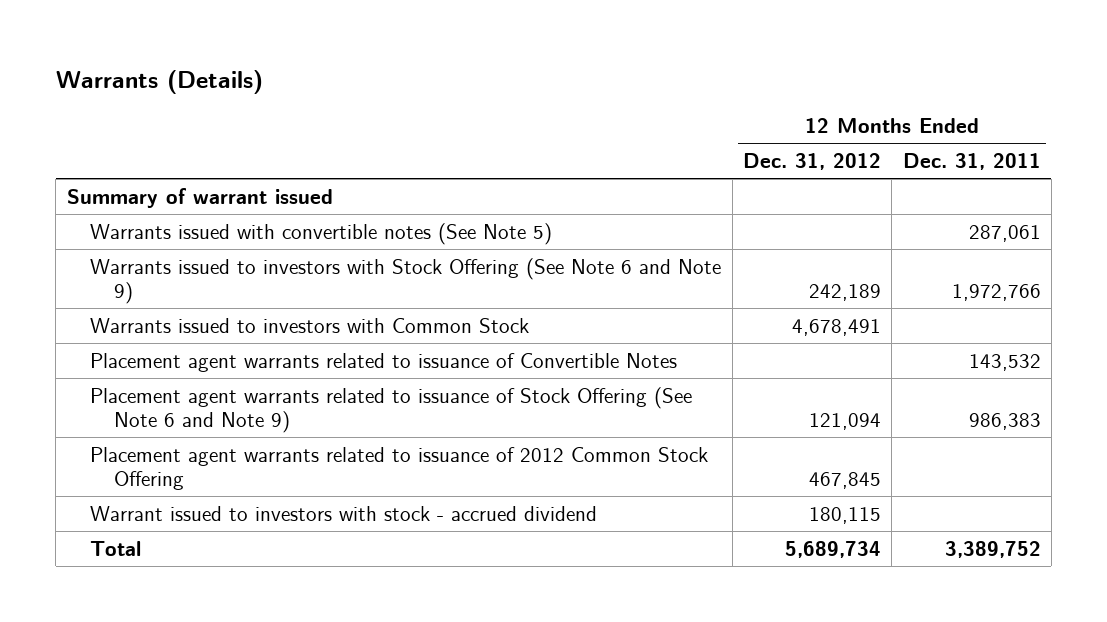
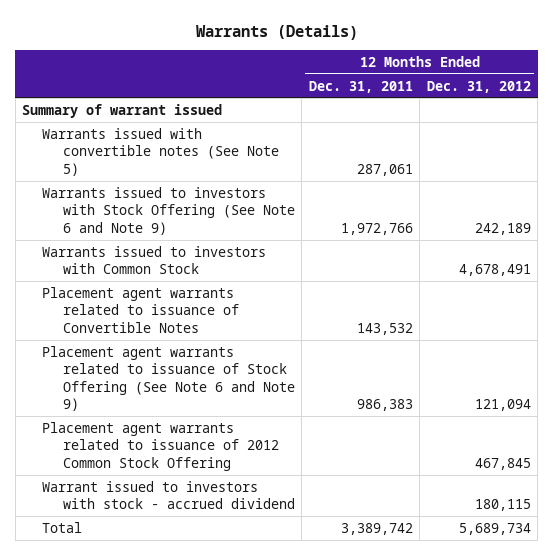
[944,540,1041,558] 3,389,752 -> [340,522,413,535] 3,389,742

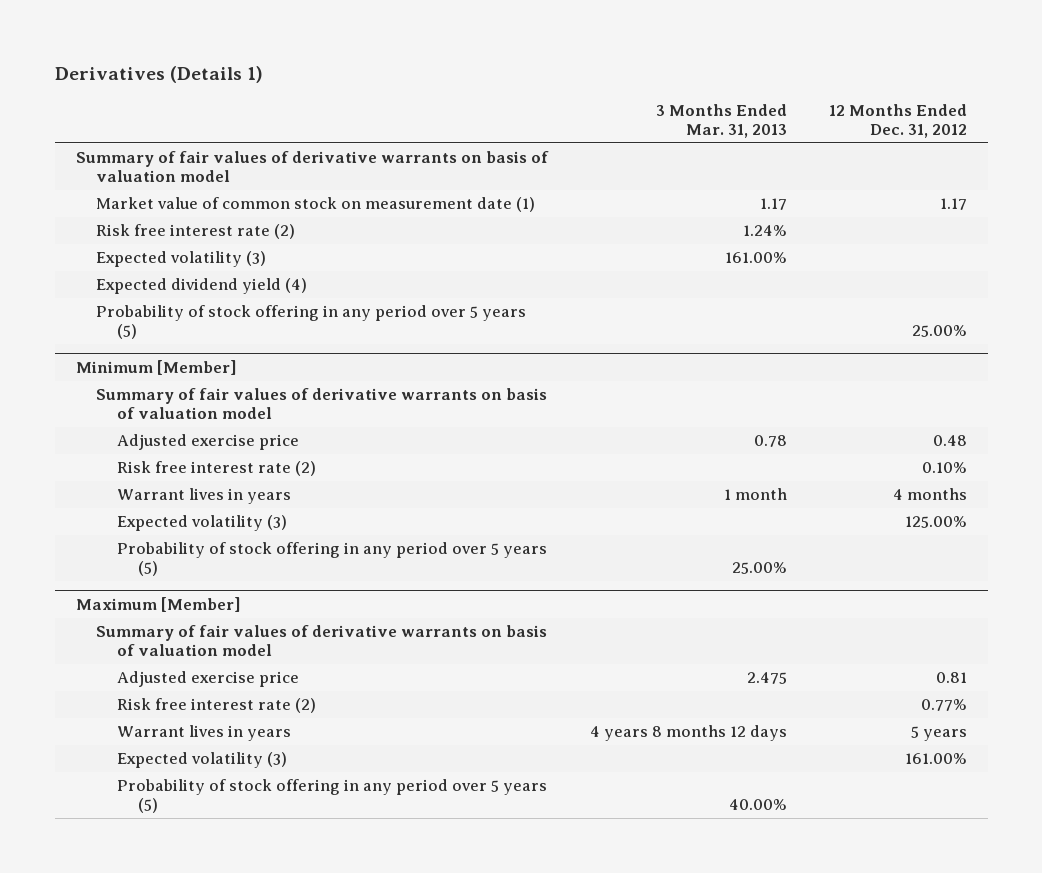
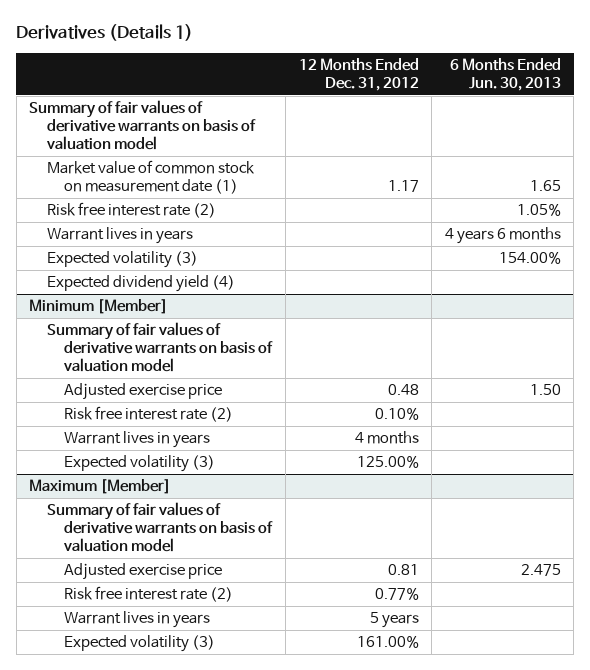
[655,103,787,138] 3 Months Ended Mar. 31, 2013 -> none
none -> [449,57,561,91] 6 Months Ended Jun. 30, 2013
none -> [46,227,193,245] Warrant lives in years
[96,305,527,340] Probability of stock offering in any period over 5 years (5) -> none
[117,542,548,577] Probability of stock offering in any period over 5 years (5) -> none
[117,779,548,814] Probability of stock offering in any period over 5 years (5) -> none

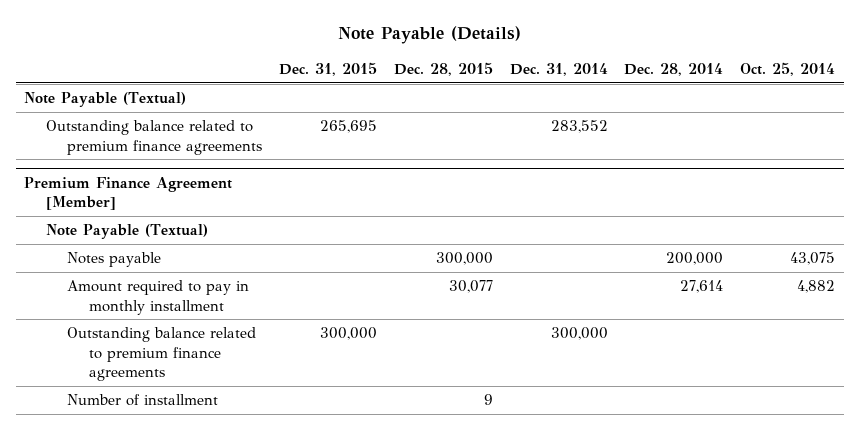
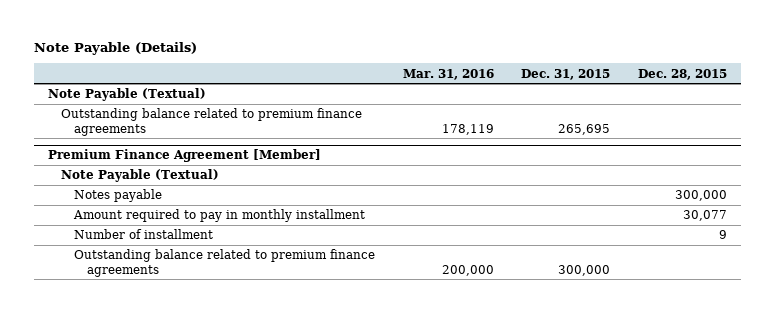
[509,62,608,76] Dec. 31, 2014 -> none
[624,62,724,76] Dec. 28, 2014 -> none
[740,61,836,76] Oct. 25, 2014 -> none
none -> [402,68,494,80] Mar. 31, 2016
[67,327,257,381] Outstanding balance related to premium finance agreements -> [73,249,375,277] Outstanding balance related to premium finance agreements

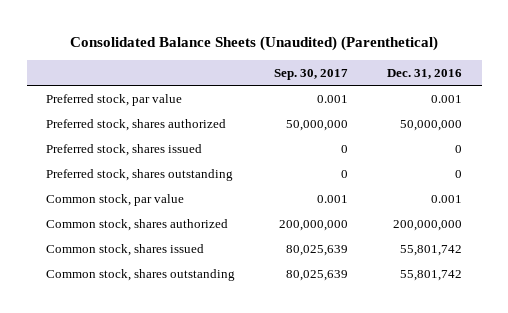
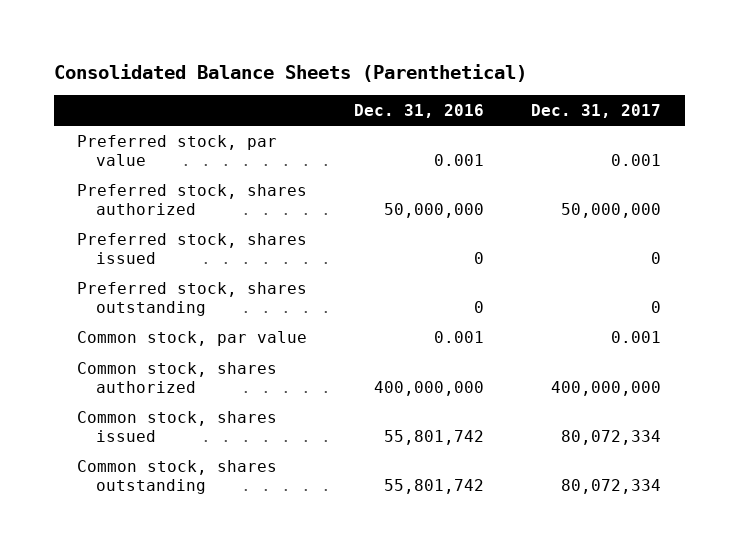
[70,35,439,51] Consolidated Balance Sheets (Unaudited) (Parenthetical) -> [53,63,527,82] Consolidated Balance Sheets (Parenthetical)
[274,68,349,80] Sep. 30, 2017 -> none
none -> [531,103,662,118] Dec. 31, 2017
[393,219,463,231] 200,000,000 -> [374,380,485,396] 400,000,000

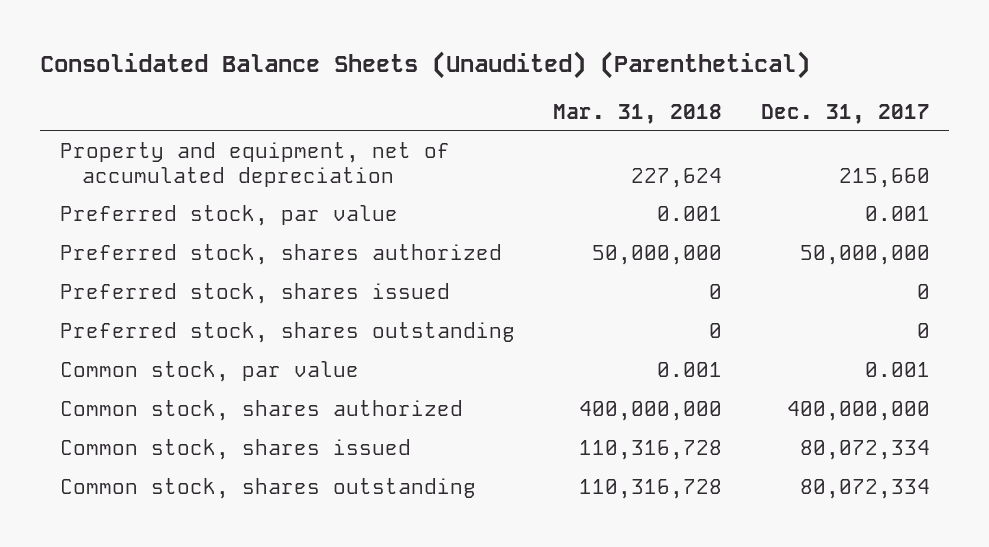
[53,63,527,82] Consolidated Balance Sheets (Parenthetical) -> [40,50,811,79] Consolidated Balance Sheets (Unaudited) (Parenthetical)
[354,103,485,118] Dec. 31, 2016 -> none
none -> [553,103,723,124] Mar. 31, 2018
none -> [59,142,450,188] Property and equipment, net of accumulated depreciation

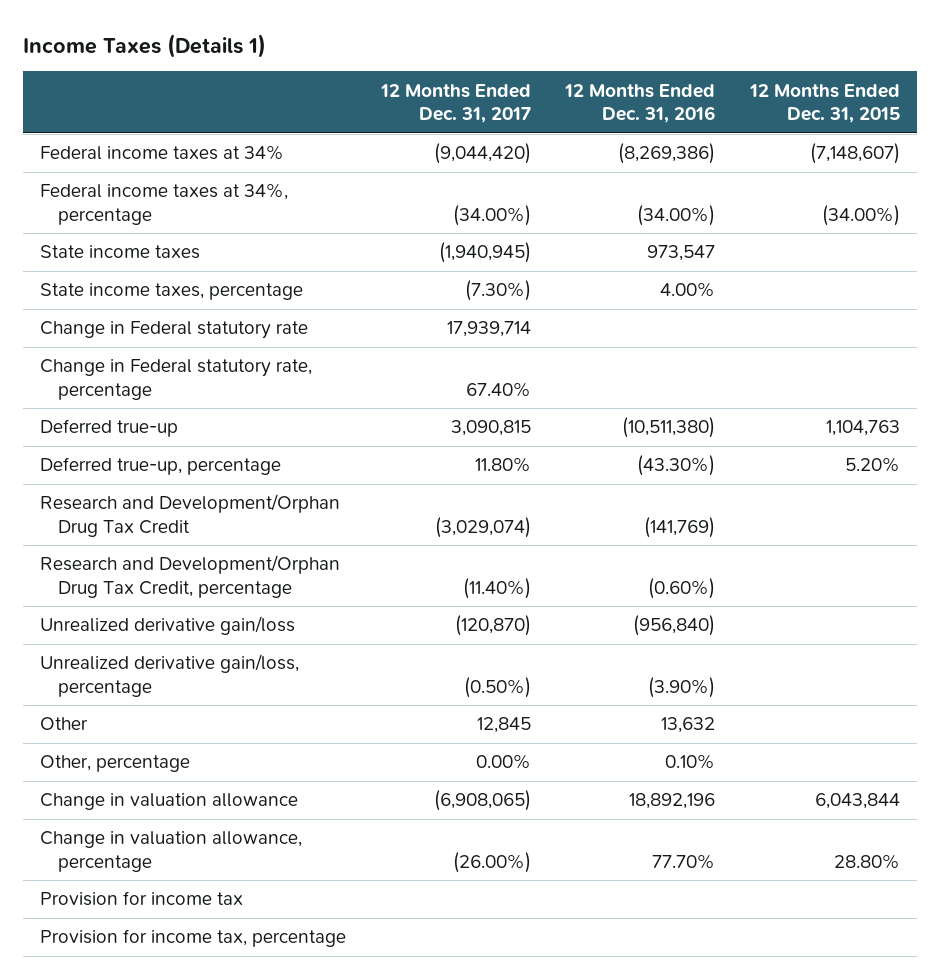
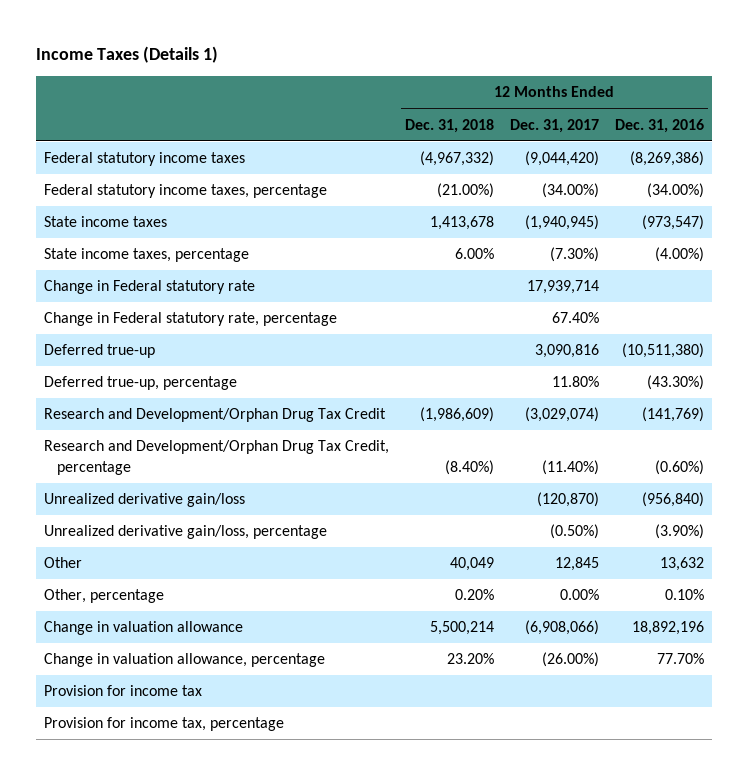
[748,83,900,124] 12 Months Ended Dec. 31, 2015 -> none
none -> [404,118,494,133] Dec. 31, 2018
[40,145,285,161] Federal income taxes at 34% -> [43,152,245,167] Federal statutory income taxes
[40,183,289,225] Federal income taxes at 34%, percentage -> [43,184,327,199] Federal statutory income taxes, percentage
[647,245,716,262] 973,547 -> [642,215,705,231] (973,547)
[660,282,716,298] 4.00% -> [655,247,705,263] (4.00%)
[450,420,531,437] 3,090,815 -> [534,344,599,359] 3,090,816
[433,790,531,812] (6,908,065) -> [524,620,599,636] (6,908,066)

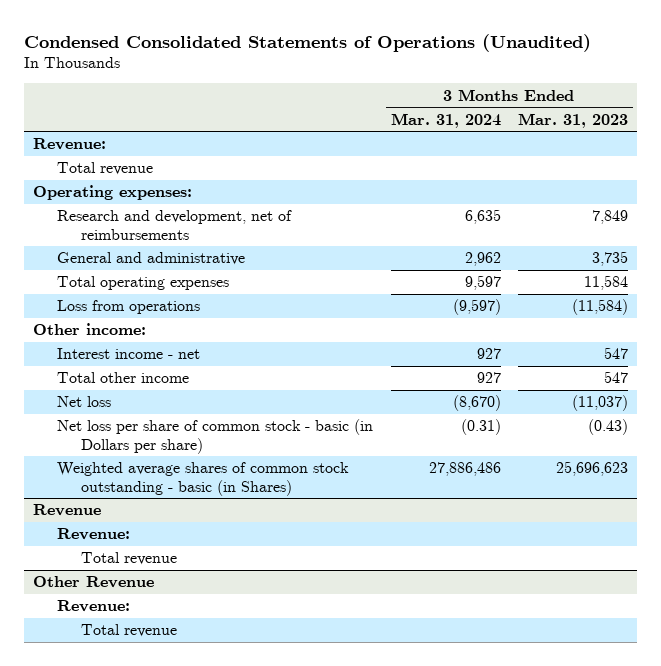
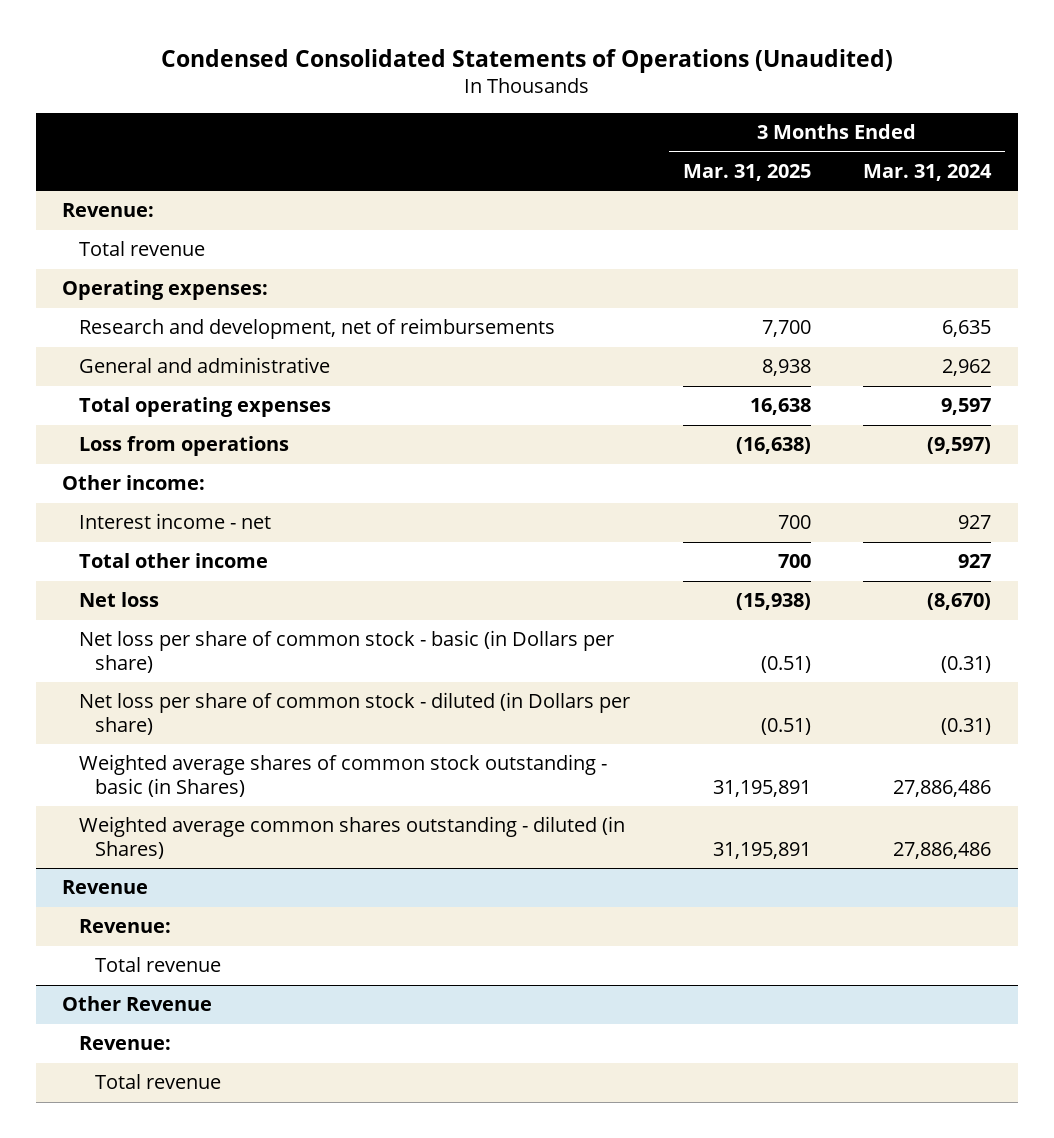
[518,112,629,128] Mar. 31, 2023 -> none
none -> [682,164,811,182] Mar. 31, 2025
none -> [78,692,630,735] Net loss per share of common stock - diluted (in Dollars per share)
none -> [78,816,625,859] Weighted average common shares outstanding - diluted (in Shares)

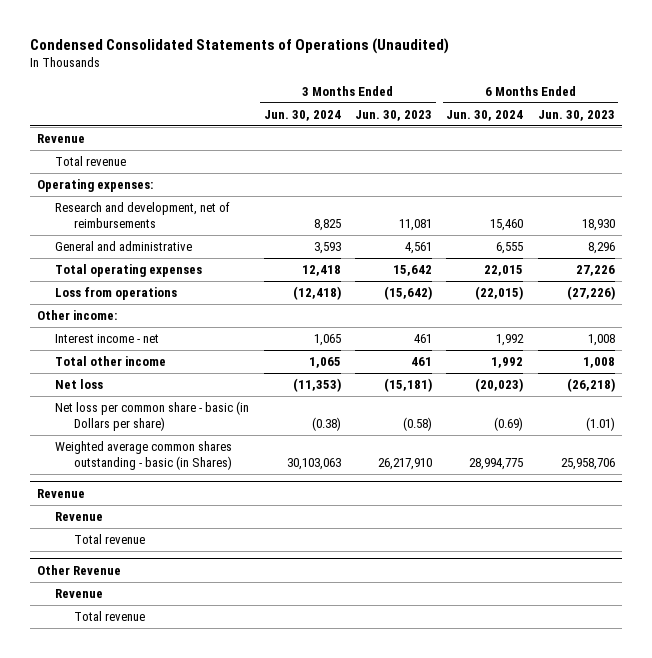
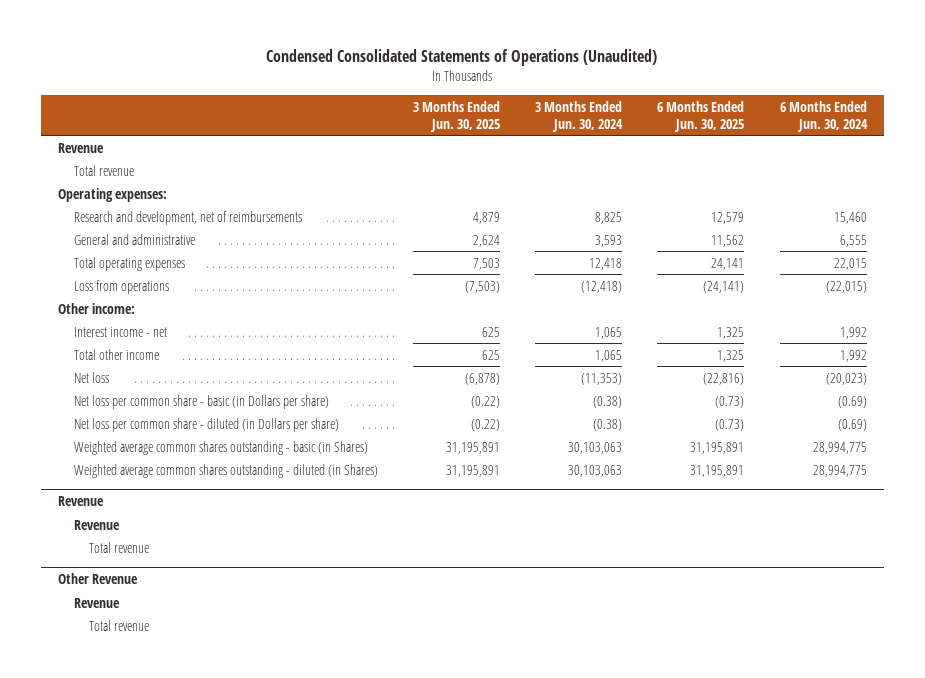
[355,109,433,121] Jun. 30, 2023 -> none
[537,109,615,121] Jun. 30, 2023 -> none
none -> [412,101,500,132] 3 Months Ended Jun. 30, 2025
none -> [657,101,745,132] 6 Months Ended Jun. 30, 2025
none -> [73,417,339,432] Net loss per common share - diluted (in Dollars per share)
none -> [73,463,378,478] Weighted average common shares outstanding - diluted (in Shares)

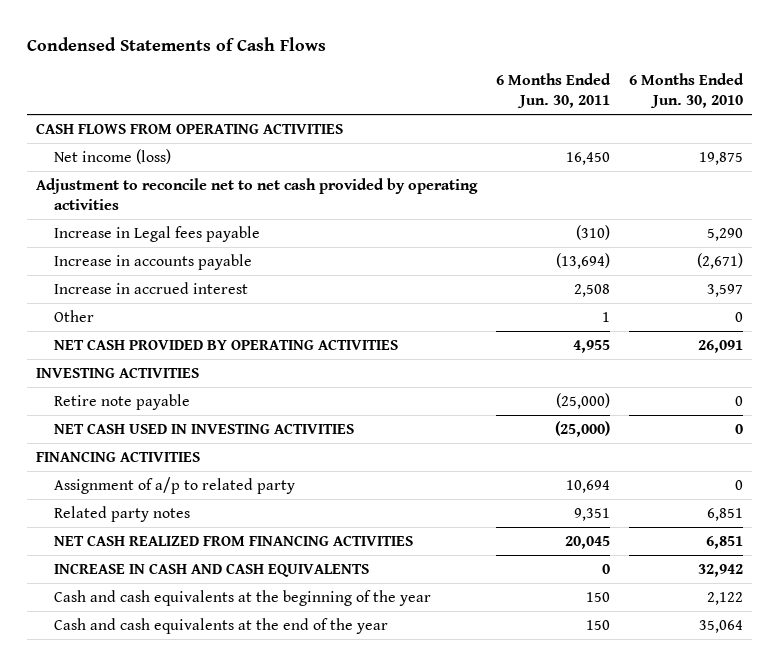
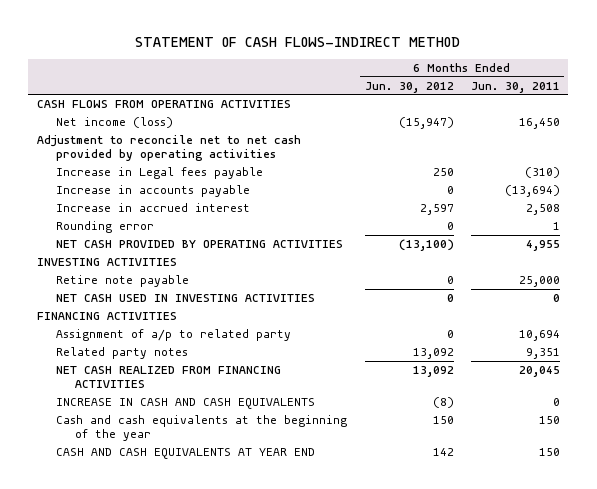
[26,37,326,52] Condensed Statements of Cash Flows -> [135,37,461,48] STATEMENT OF CASH FLOWS-INDIRECT METHOD
[628,73,744,109] 6 Months Ended Jun. 30, 2010 -> none
none -> [364,81,454,93] Jun. 30, 2012
[54,309,95,322] Other -> none
none -> [56,220,155,233] Rounding error
[556,392,611,409] (25,000) -> [518,275,560,287] 25,000
[555,420,611,437] (25,000) -> [552,293,560,302] 0
[54,617,389,634] Cash and cash equivalents at the end of the year -> [56,447,316,459] CASH AND CASH EQUIVALENTS AT YEAR END

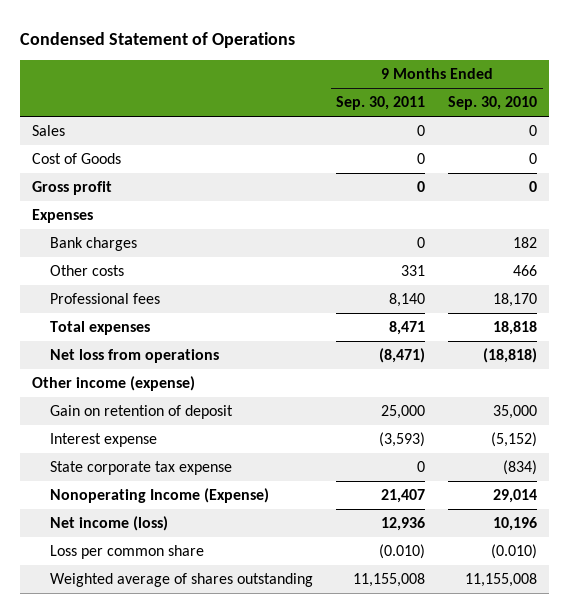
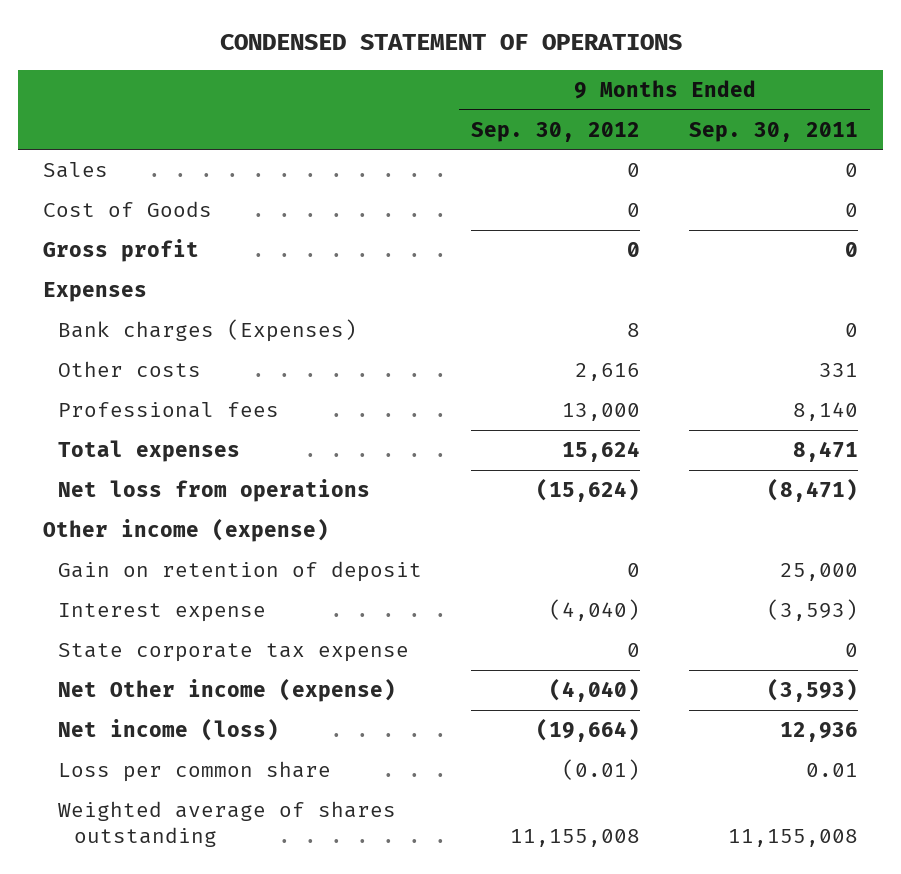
[20,31,296,48] Condensed Statement of Operations -> [219,33,682,50] CONDENSED STATEMENT OF OPERATIONS
[448,96,538,111] Sep. 30, 2010 -> none
none -> [471,121,641,142] Sep. 30, 2012
[50,237,138,252] Bank charges -> [58,318,358,342] Bank charges (Expenses)
[50,488,270,504] Nonoperating Income (Expense) -> [58,677,397,702] Net Other income (expense)
[381,489,426,504] 21,407 -> [767,677,859,702] (3,593)
[379,544,426,560] (0.010) -> [806,762,859,777] 0.01

